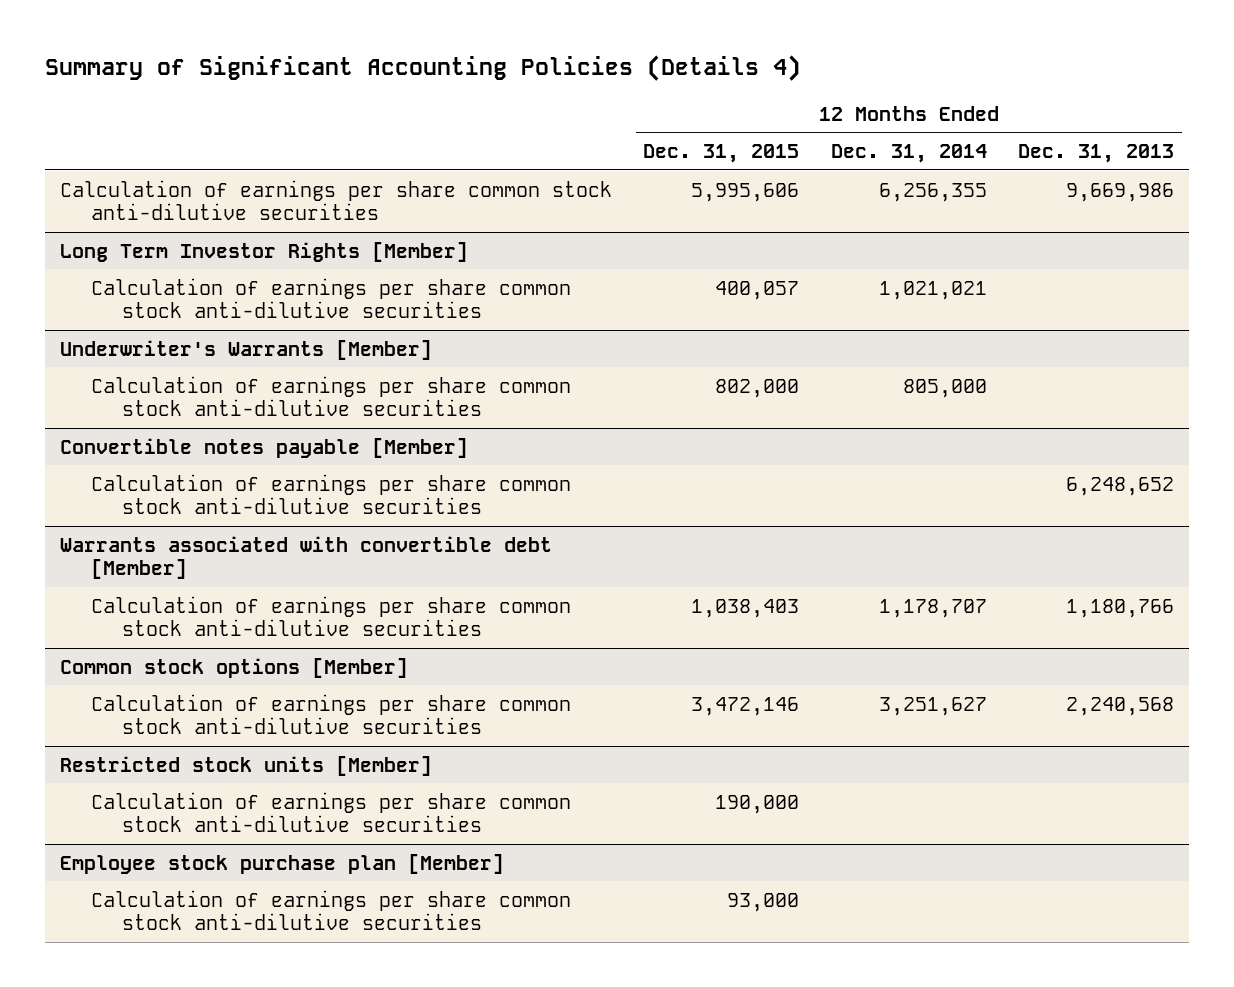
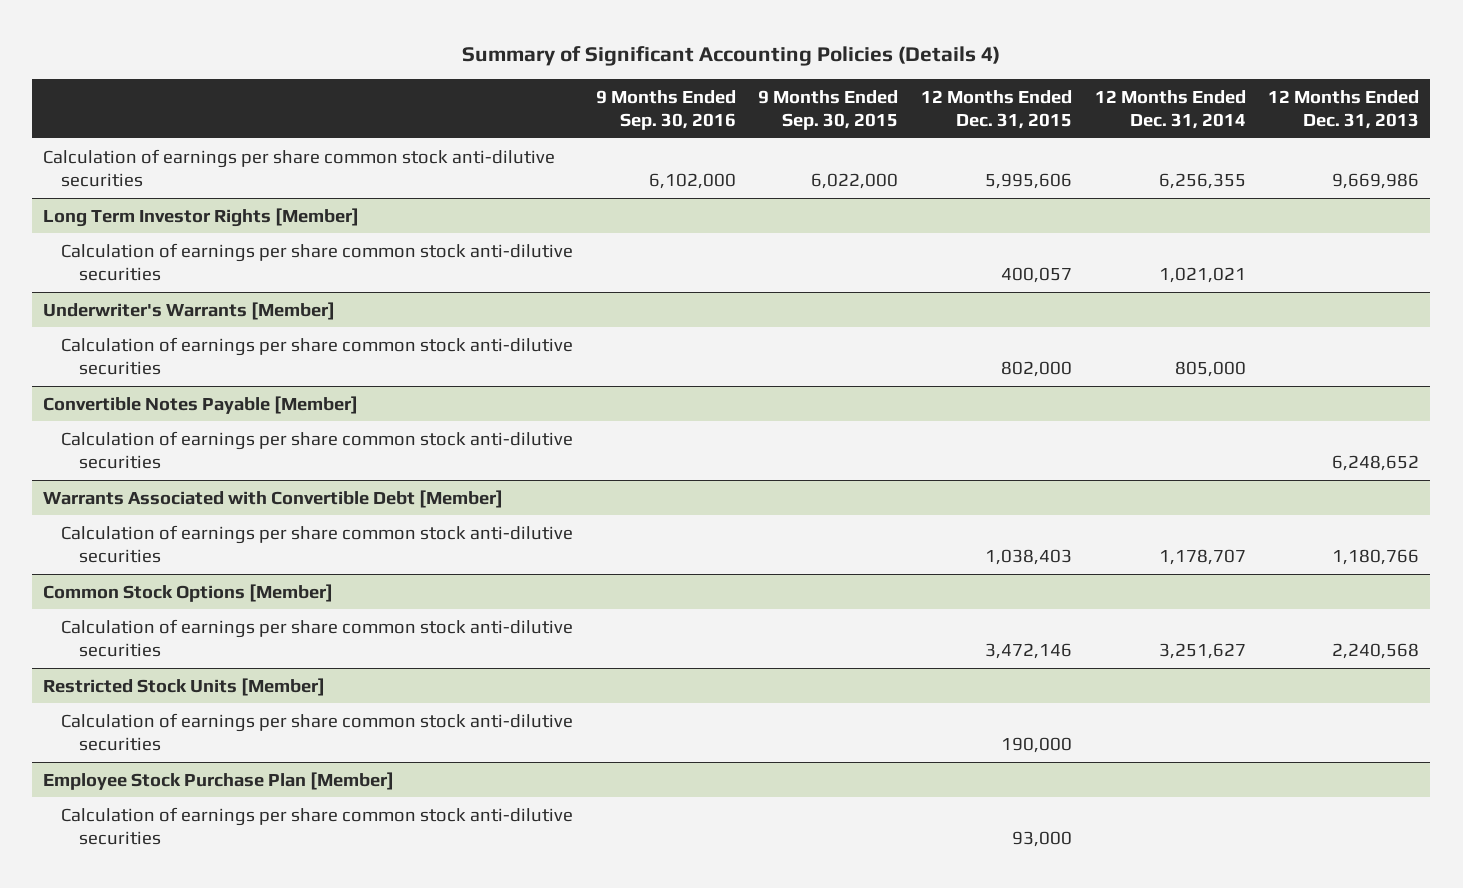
none -> [595,89,736,131] 9 Months Ended Sep. 30, 2016
none -> [758,89,899,131] 9 Months Ended Sep. 30, 2015
[60,437,469,458] Convertible notes payable [Member] -> [43,395,359,414] Convertible Notes Payable [Member]
[60,535,553,580] Warrants associated with convertible debt [Member] -> [43,489,504,508] Warrants Associated with Convertible Debt [Member]
[60,657,409,678] Common stock options [Member] -> [43,583,334,602] Common Stock Options [Member]
[60,755,433,776] Restricted stock units [Member] -> [43,677,326,696] Restricted Stock Units [Member]
[60,853,505,874] Employee stock purchase plan [Member] -> [43,771,395,790] Employee Stock Purchase Plan [Member]

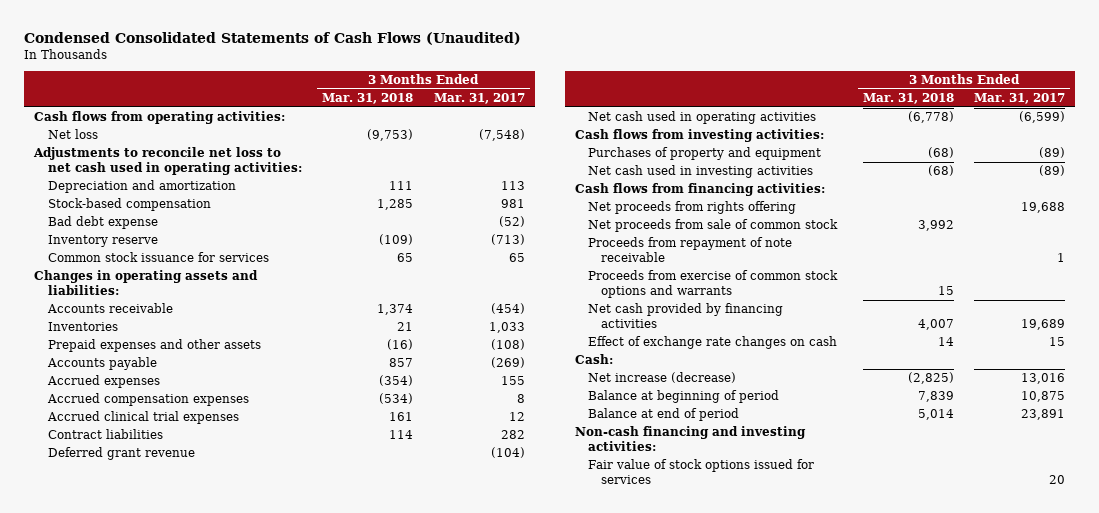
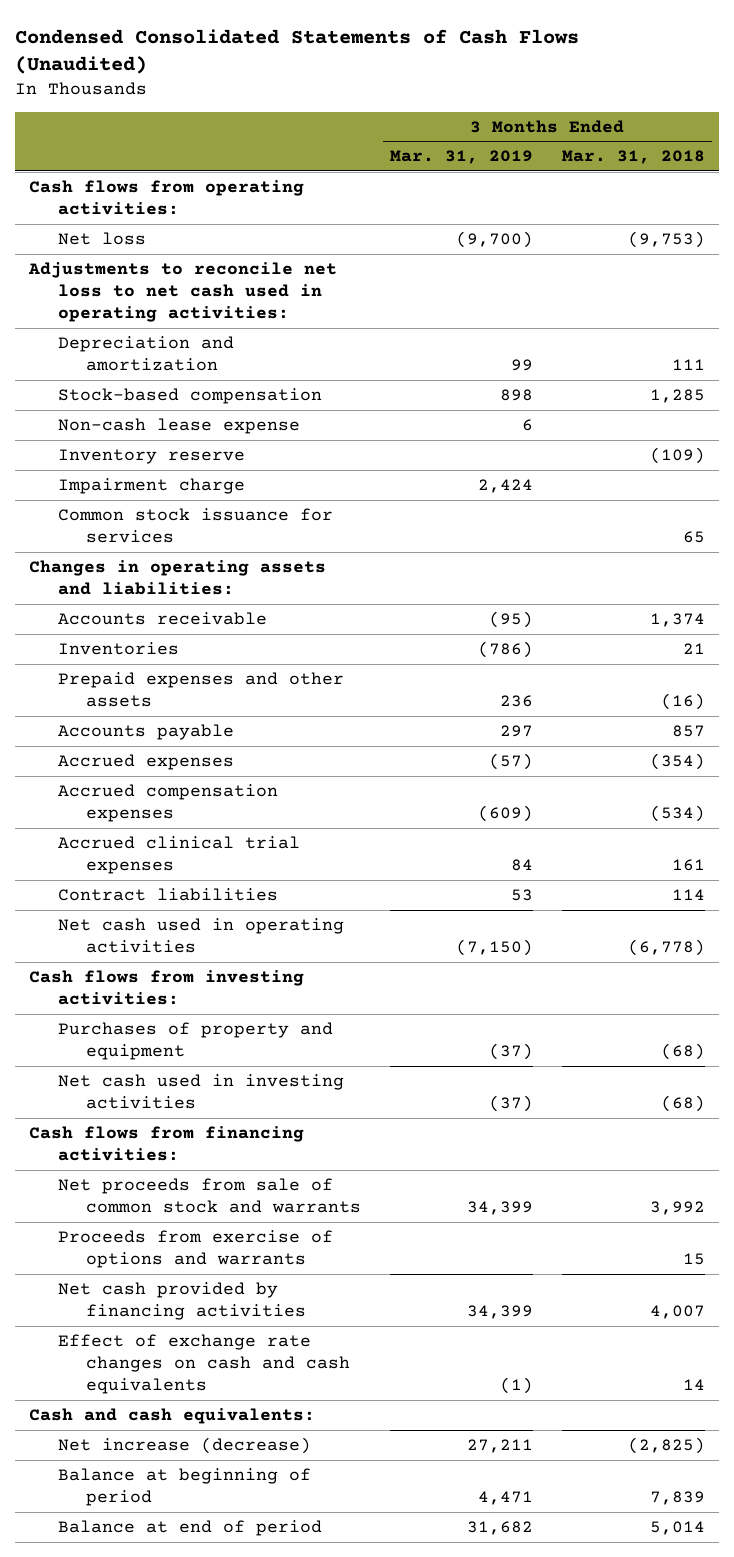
[433,93,525,105] Mar. 31, 2017 -> none
none -> [389,150,533,165] Mar. 31, 2019
[47,216,158,230] Bad debt expense -> none
none -> [57,417,300,434] Non-cash lease expense
none -> [57,477,245,494] Impairment charge
[47,447,195,461] Deferred grant revenue -> none
[588,201,797,215] Net proceeds from rights offering -> none
[588,237,793,263] Proceeds from repayment of note receivable -> none
[588,219,839,233] Net proceeds from sale of common stock -> [57,1177,362,1214] Net proceeds from sale of common stock and warrants
[588,270,839,299] Proceeds from exercise of common stock options and warrants -> [57,1229,333,1269] Proceeds from exercise of options and warrants
[588,336,838,350] Effect of exchange rate changes on cash -> [57,1333,351,1395] Effect of exchange rate changes on cash and cash equivalents
[574,354,613,365] Cash: -> [29,1407,316,1424] Cash and cash equivalents:
[574,426,806,452] Non-cash financing and investing activities: -> none
[588,459,815,485] Fair value of stock options issued for services -> none

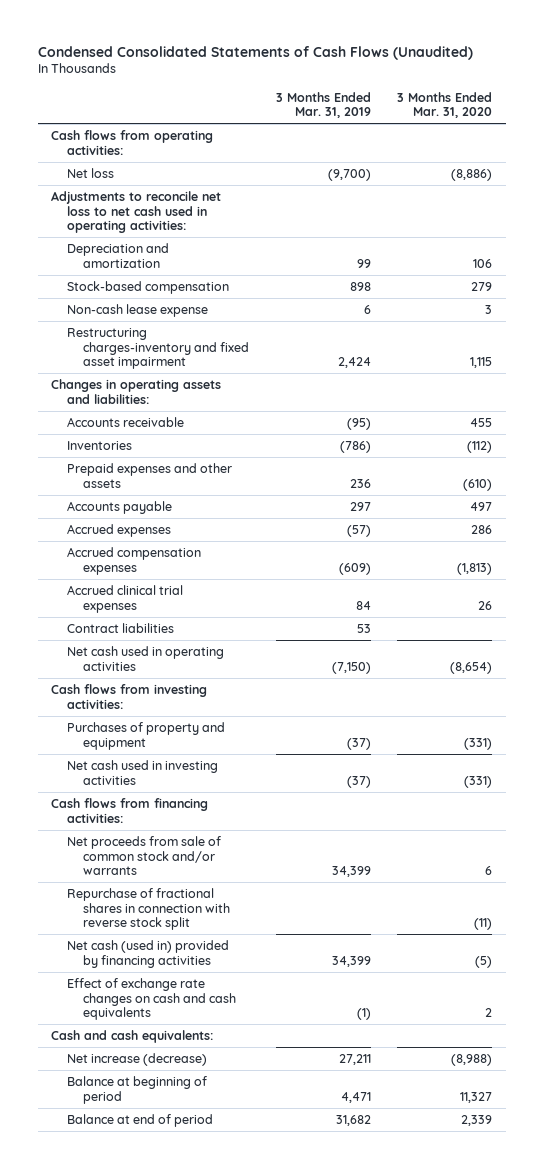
[561,150,705,165] Mar. 31, 2018 -> none
none -> [397,91,493,119] 3 Months Ended Mar. 31, 2020
[57,448,245,464] Inventory reserve -> none
[57,507,333,544] Common stock issuance for services -> none
[57,477,245,494] Impairment charge -> [67,327,250,370] Restructuring charges-inventory and fixed asset impairment
[57,1229,333,1269] Proceeds from exercise of options and warrants -> none
[57,1177,362,1214] Net proceeds from sale of common stock and warrants -> [67,835,222,876] Net proceeds from sale of common stock and/or warrants
none -> [67,887,231,931] Repurchase of fractional shares in connection with reverse stock split
[57,1281,307,1321] Net cash provided by financing activities -> [67,939,230,968] Net cash (used in) provided by financing activities

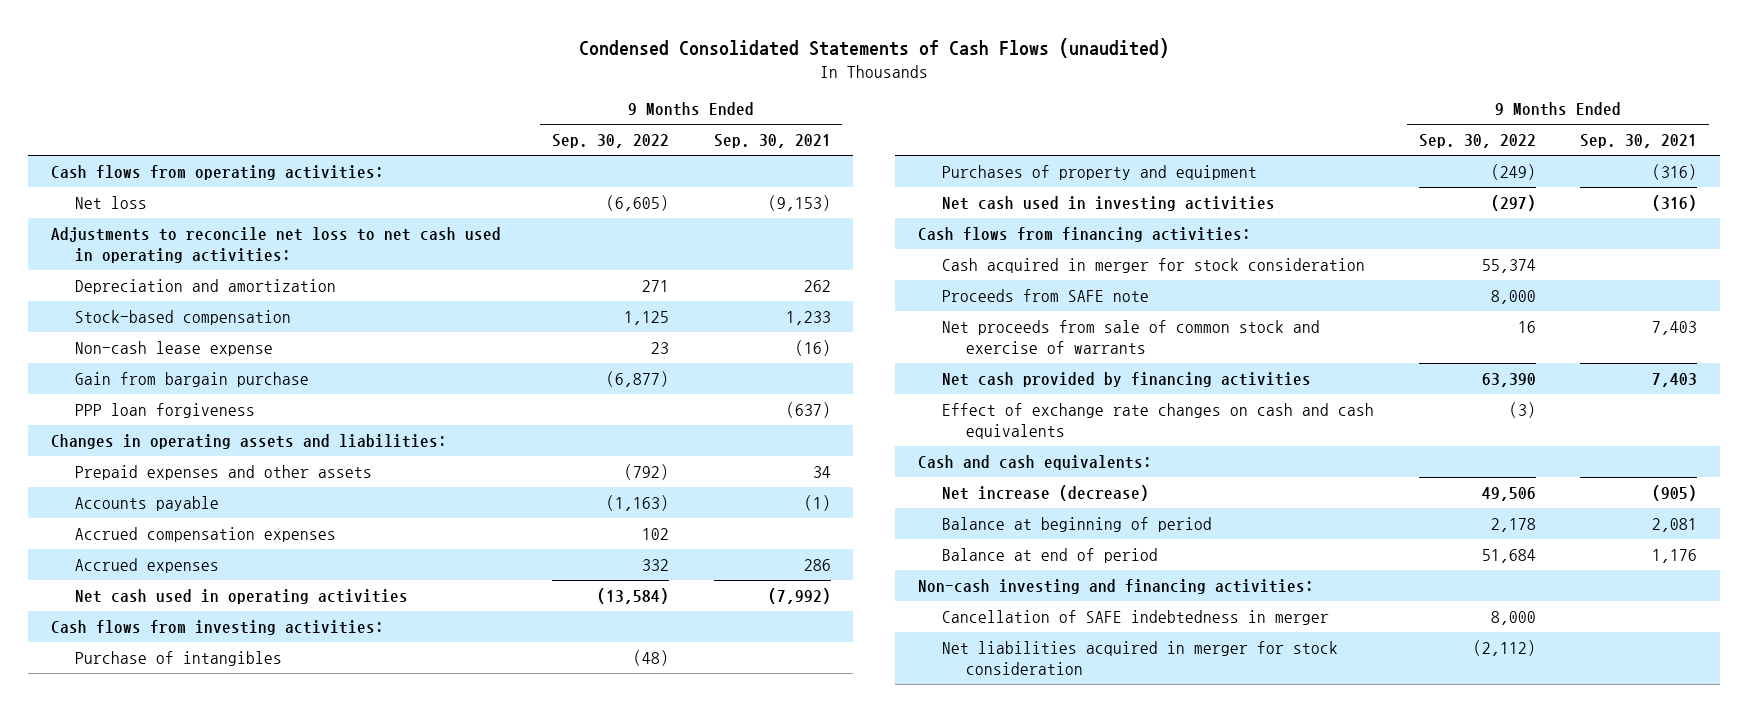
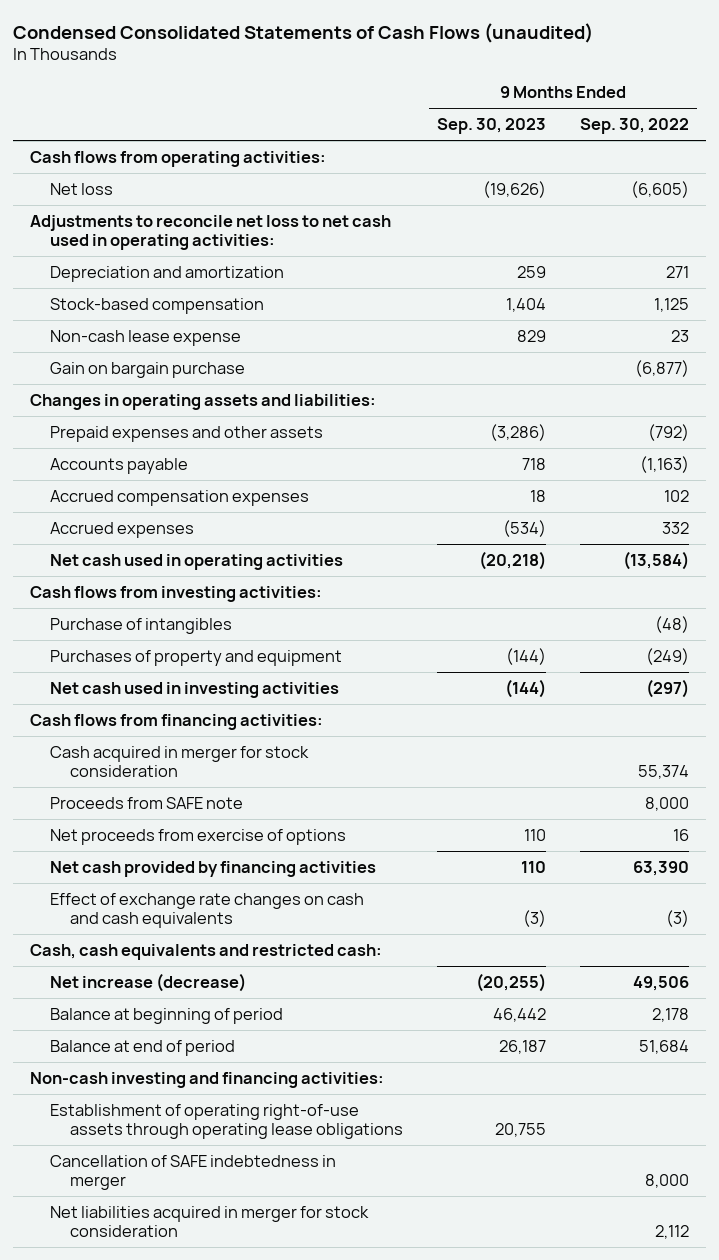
[713,134,831,149] Sep. 30, 2021 -> none
none -> [436,118,546,135] Sep. 30, 2023
[74,402,255,418] PPP loan forgiveness -> none
[74,371,309,387] Gain from bargain purchase -> [50,361,246,378] Gain on bargain purchase
[941,319,1320,354] Net proceeds from sale of common stock and exercise of warrants -> none
none -> [50,828,347,845] Net proceeds from exercise of options
[917,454,1152,470] Cash and cash equivalents: -> [30,943,383,960] Cash, cash equivalents and restricted cash:
none -> [50,1103,404,1140] Establishment of operating right-of-use assets through operating lease obligations
[1472,639,1536,656] (2,112) -> [654,1225,689,1240] 2,112

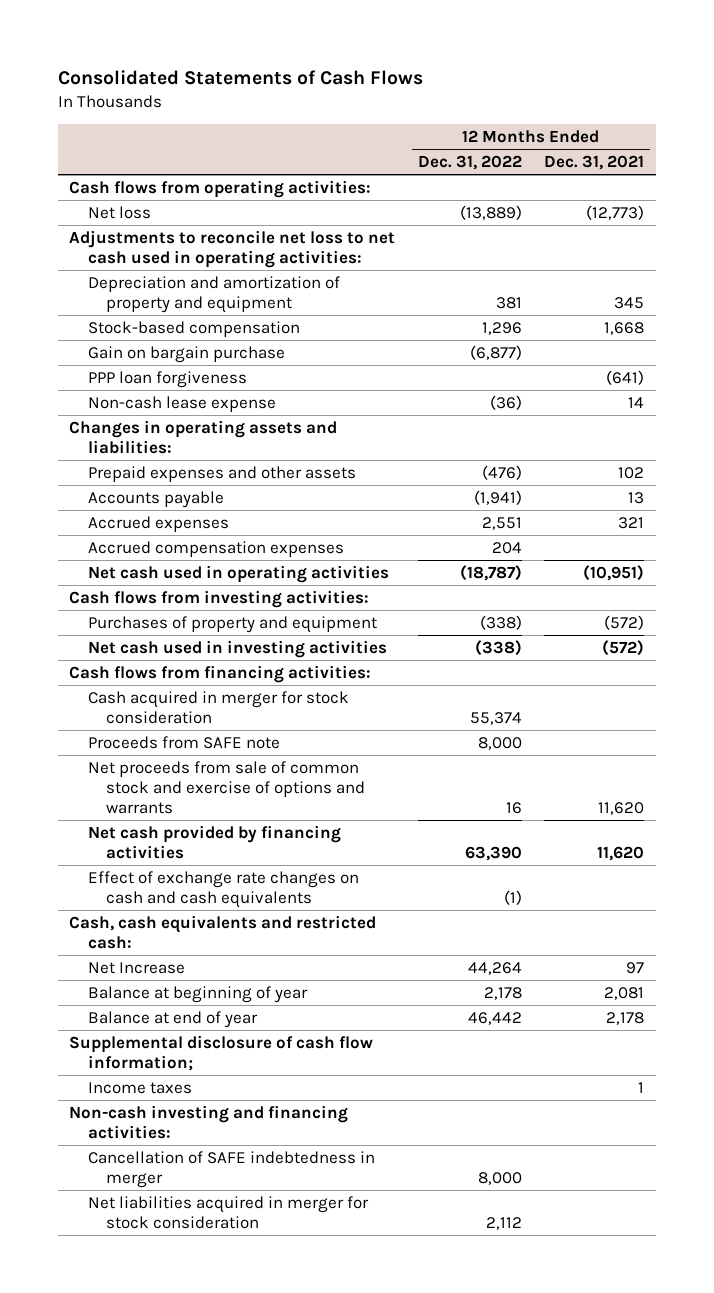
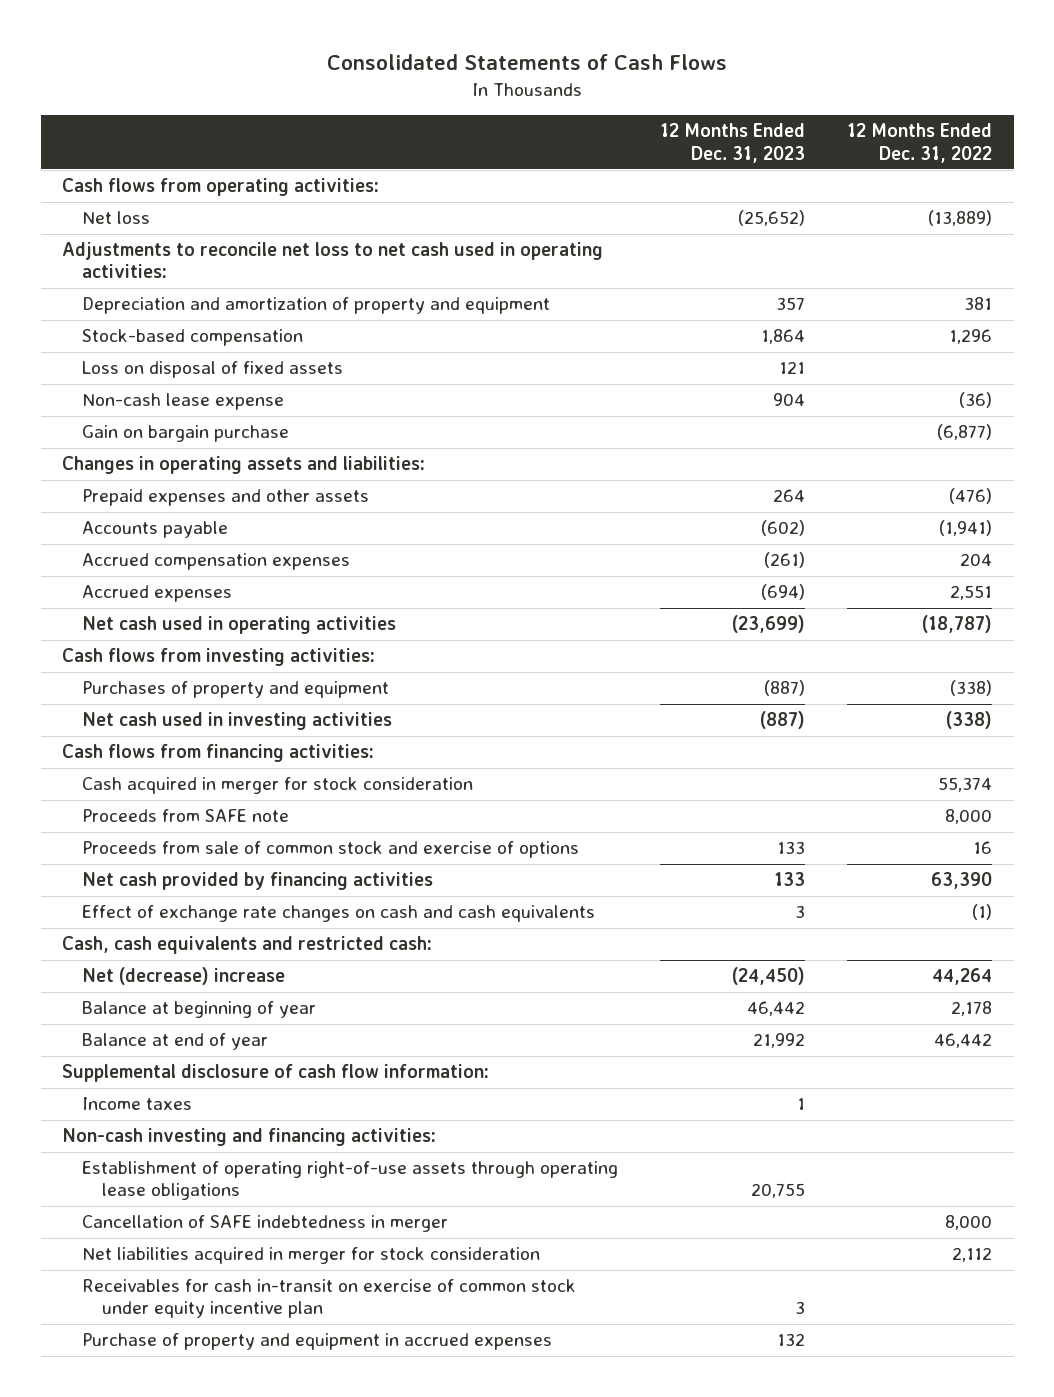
[544,155,645,171] Dec. 31, 2021 -> none
none -> [660,123,806,163] 12 Months Ended Dec. 31, 2023
[87,370,247,388] PPP loan forgiveness -> none
none -> [81,361,343,379] Loss on disposal of fixed assets
[87,345,285,363] Gain on bargain purchase -> [81,425,289,443] Gain on bargain purchase
[87,515,229,532] Accrued expenses -> [81,585,232,603] Accrued expenses
[87,760,366,814] Net proceeds from sale of common stock and exercise of options and warrants -> [81,841,579,859] Proceeds from sale of common stock and exercise of options
[87,961,185,974] Net Increase -> [81,967,285,986] Net (decrease) increase
[69,1034,374,1071] Supplemental disclosure of cash flow information; -> [61,1064,489,1083] Supplemental disclosure of cash flow information:
none -> [81,1161,618,1201] Establishment of operating right-of-use assets through operating lease obligations
none -> [81,1279,576,1319] Receivables for cash in-transit on exercise of common stock under equity incentive plan
none -> [81,1333,552,1351] Purchase of property and equipment in accrued expenses

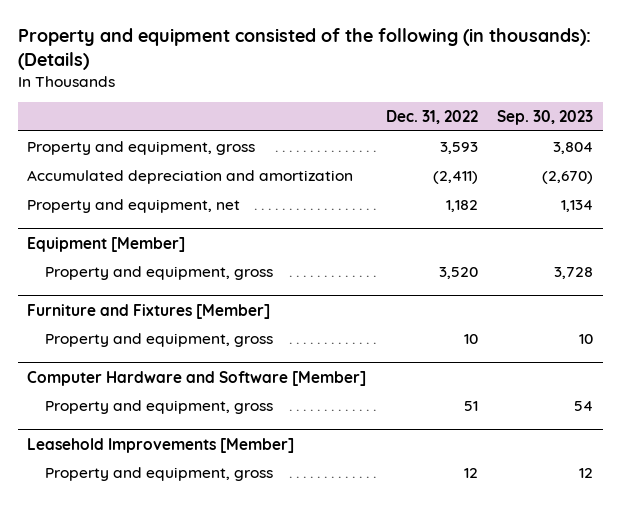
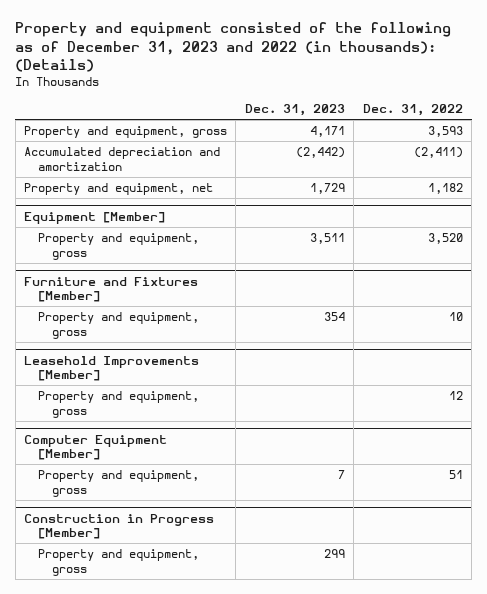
[17,27,591,70] Property and equipment consisted of the following (in thousands): (Details) -> [15,22,452,73] Property and equipment consisted of the following as of December 31, 2023 and 2022 (in thousands): (Details)
[497,109,594,125] Sep. 30, 2023 -> none
none -> [244,103,345,116] Dec. 31, 2023
[27,370,367,386] Computer Hardware and Software [Member] -> none
[44,399,273,414] Property and equipment, gross -> none
none -> [24,434,168,461] Computer Equipment [Member]
none -> [37,470,199,497] Property and equipment, gross
none -> [24,513,215,540] Construction in Progress [Member]
none -> [37,549,199,576] Property and equipment, gross

